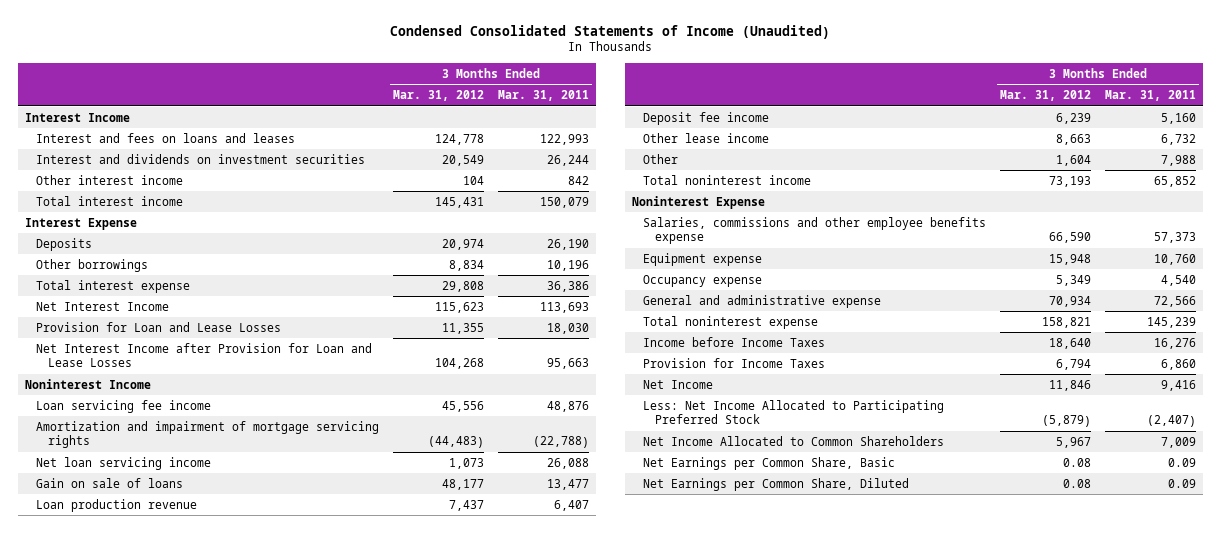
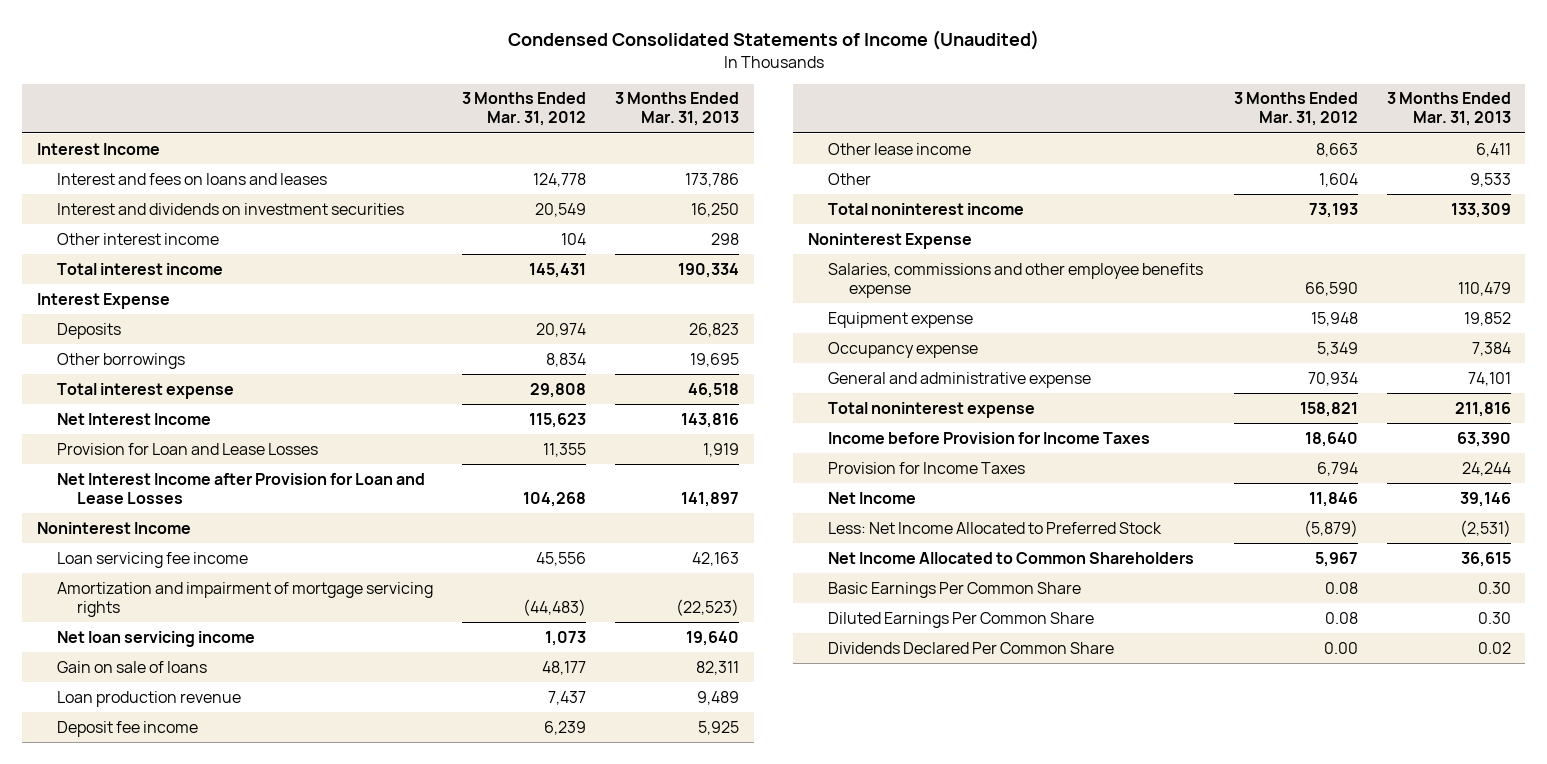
[497,89,589,101] Mar. 31, 2011 -> none
none -> [615,92,740,127] 3 Months Ended Mar. 31, 2013
[643,336,826,347] Income before Income Taxes -> [828,431,1151,444] Income before Provision for Income Taxes
[643,399,945,425] Less: Net Income Allocated to Participating Preferred Stock -> [828,521,1163,534] Less: Net Income Allocated to Preferred Stock
[643,456,896,470] Net Earnings per Common Share, Basic -> [828,581,1082,598] Basic Earnings Per Common Share
[643,477,910,491] Net Earnings per Common Share, Diluted -> [828,611,1095,628] Diluted Earnings Per Common Share
none -> [828,641,1115,654] Dividends Declared Per Common Share

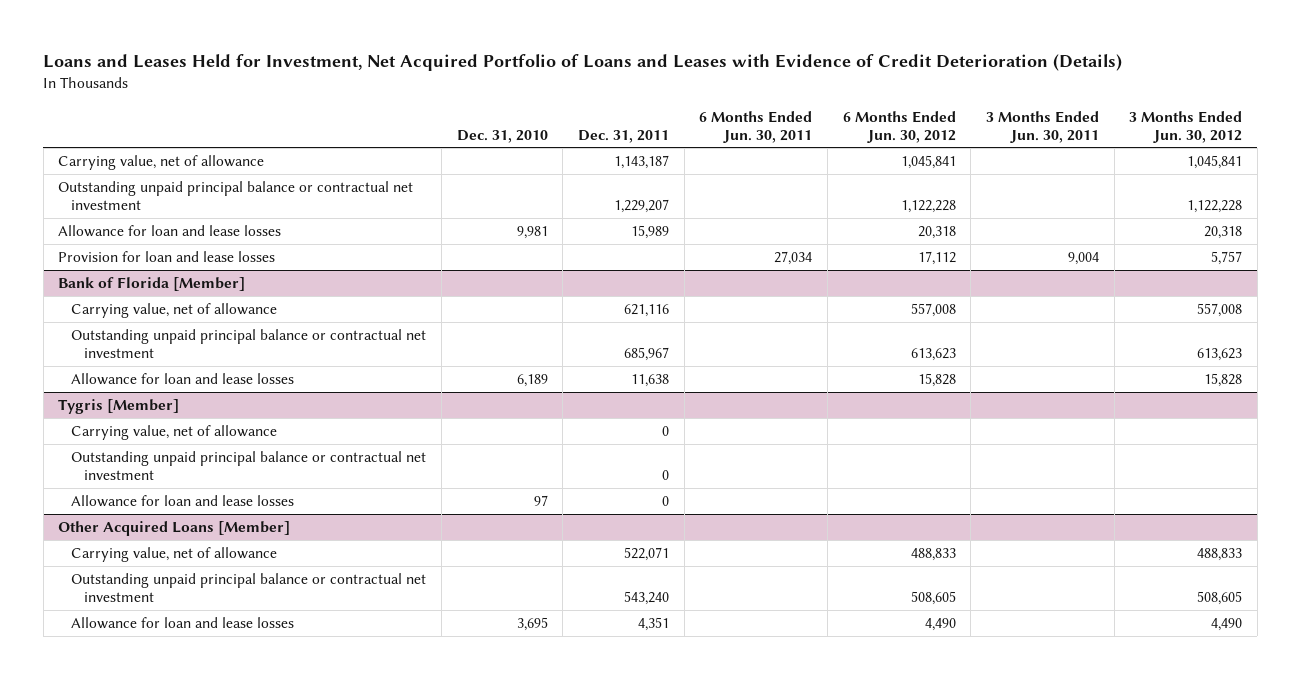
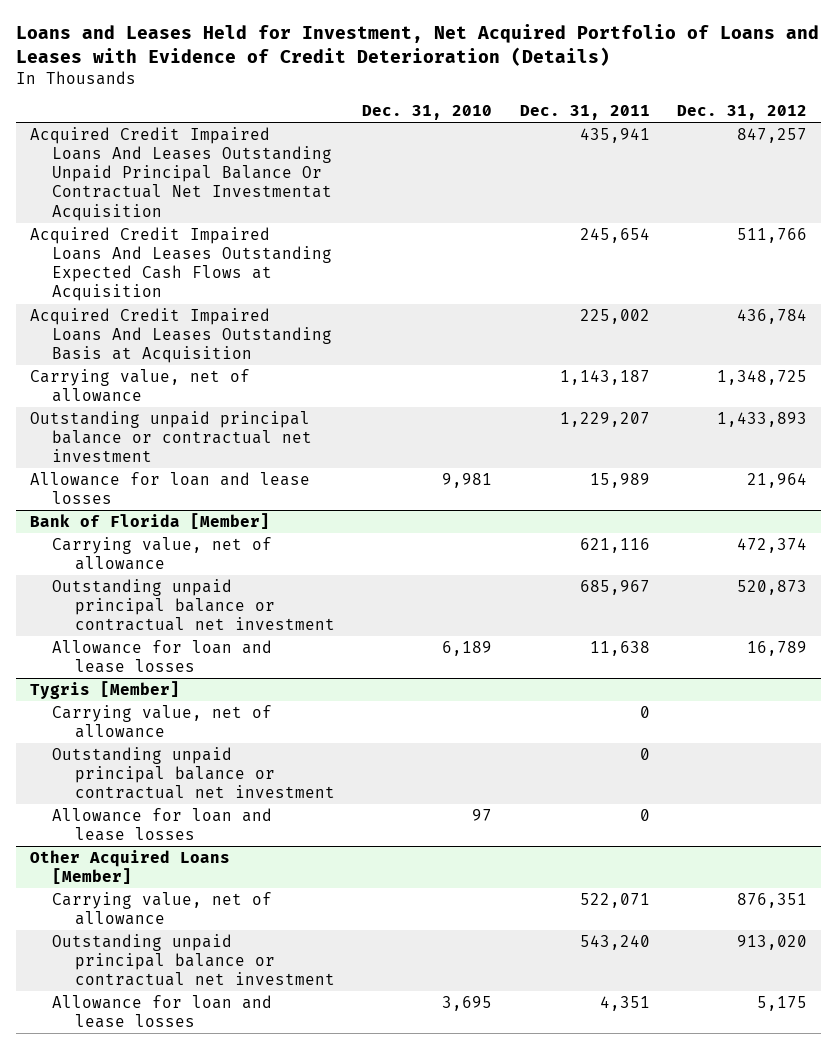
[699,110,813,143] 6 Months Ended Jun. 30, 2011 -> none
[842,110,956,143] 6 Months Ended Jun. 30, 2012 -> none
[985,110,1099,143] 3 Months Ended Jun. 30, 2011 -> none
[1129,110,1243,143] 3 Months Ended Jun. 30, 2012 -> none
none -> [677,104,808,120] Dec. 31, 2012
none -> [29,126,333,221] Acquired Credit Impaired Loans And Leases Outstanding Unpaid Principal Balance Or Contractual Net Investmentat Acquisition
none -> [29,226,333,302] Acquired Credit Impaired Loans And Leases Outstanding Expected Cash Flows at Acquisition
none -> [29,307,333,364] Acquired Credit Impaired Loans And Leases Outstanding Basis at Acquisition
[58,250,276,262] Provision for loan and lease losses -> none

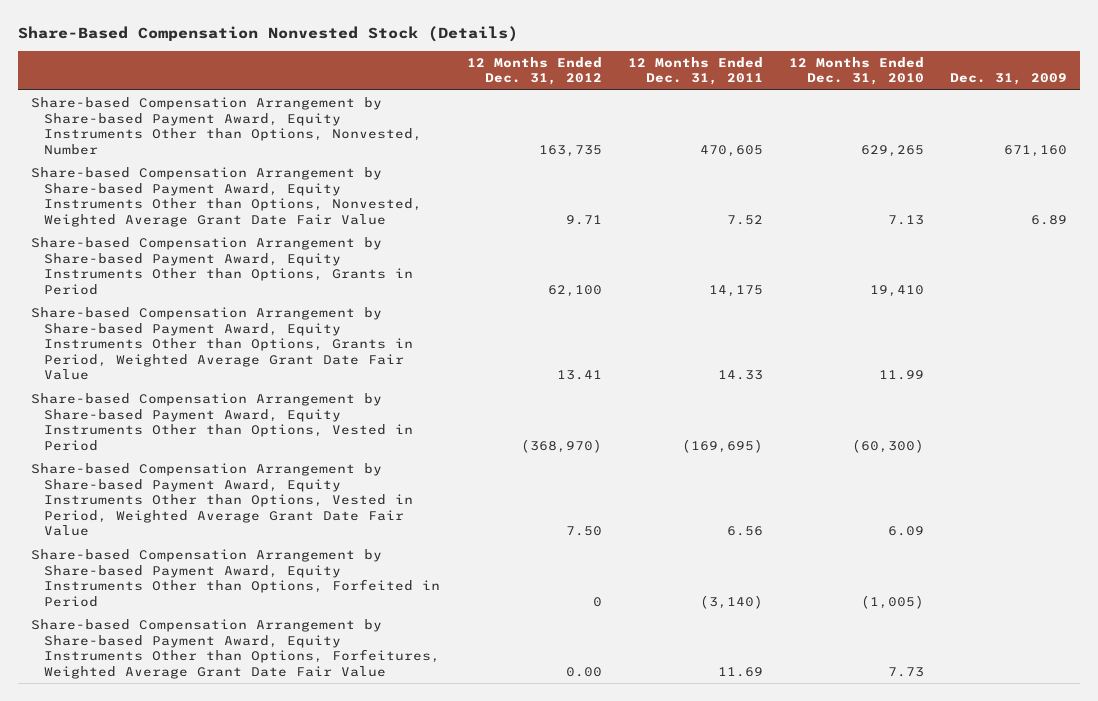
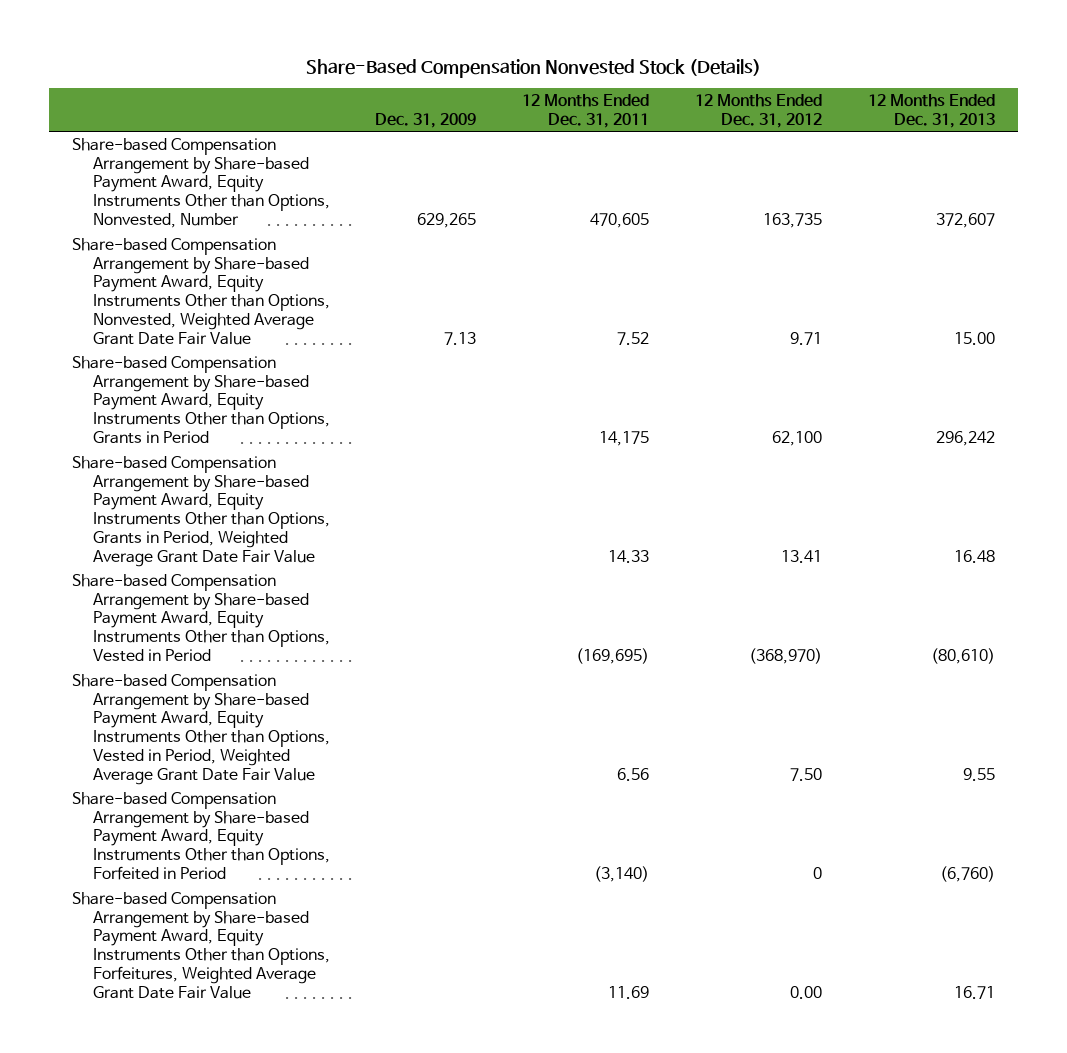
[788,56,924,86] 12 Months Ended Dec. 31, 2010 -> none
none -> [867,93,995,128] 12 Months Ended Dec. 31, 2013
[1003,144,1067,157] 671,160 -> [417,213,477,229] 629,265
[1030,214,1067,225] 6.89 -> [444,331,477,345] 7.13

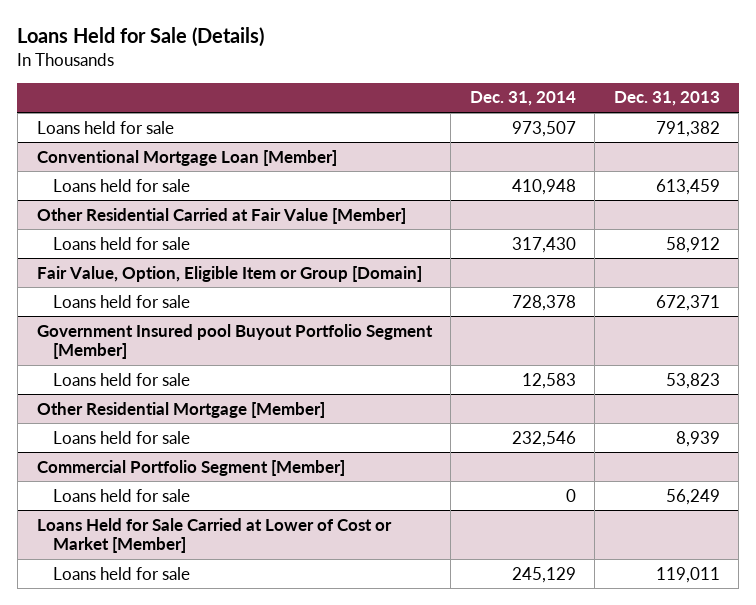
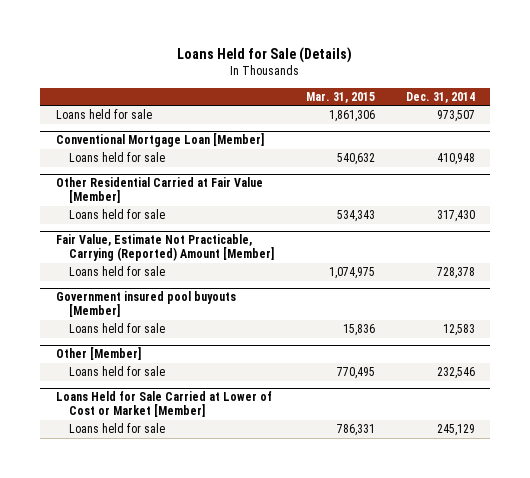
[613,91,720,107] Dec. 31, 2013 -> none
none -> [305,91,375,103] Mar. 31, 2015
[36,265,422,282] Fair Value, Option, Eligible Item or Group [Domain] -> none
none -> [55,234,275,262] Fair Value, Estimate Not Practicable, Carrying (Reported) Amount [Member]
[36,323,433,360] Government Insured pool Buyout Portfolio Segment [Member] -> [55,291,236,318] Government insured pool buyouts [Member]
[36,401,325,418] Other Residential Mortgage [Member] -> [55,347,141,361] Other [Member]
[36,459,345,476] Commercial Portfolio Segment [Member] -> none
[52,488,190,502] Loans held for sale -> none

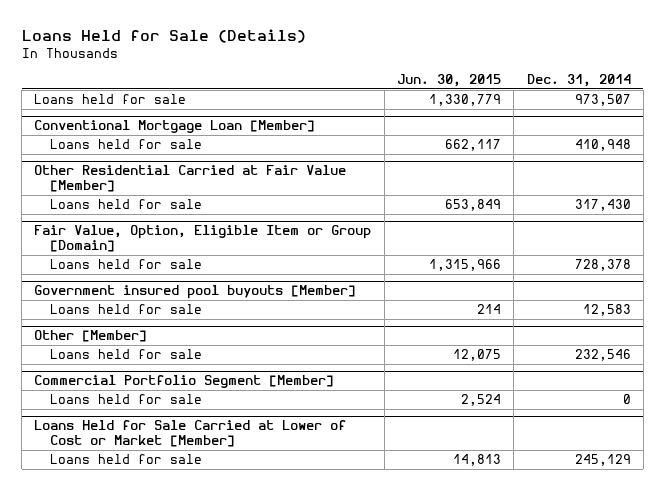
[305,91,375,103] Mar. 31, 2015 -> none
none -> [397,74,502,88] Jun. 30, 2015
[55,234,275,262] Fair Value, Estimate Not Practicable, Carrying (Reported) Amount [Member] -> none
none -> [34,225,372,252] Fair Value, Option, Eligible Item or Group [Domain]
none -> [34,375,335,389] Commercial Portfolio Segment [Member]
none -> [50,394,203,405] Loans held for sale

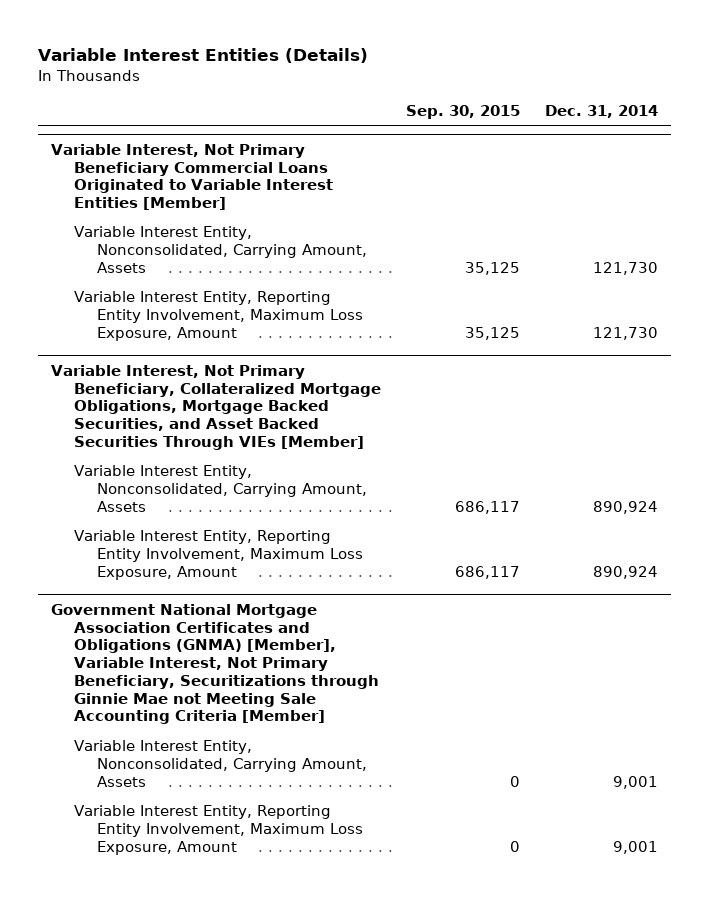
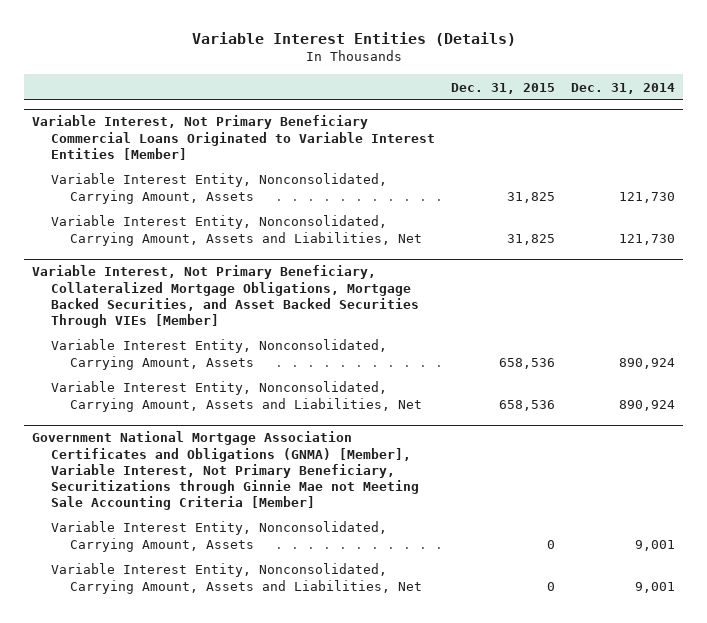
[405,104,520,119] Sep. 30, 2015 -> none
none -> [451,82,556,94] Dec. 31, 2015
[73,291,363,341] Variable Interest Entity, Reporting Entity Involvement, Maximum Loss Exposure, Amount -> [50,215,423,246] Variable Interest Entity, Nonconsolidated, Carrying Amount, Assets and Liabilities, Net
[73,530,363,580] Variable Interest Entity, Reporting Entity Involvement, Maximum Loss Exposure, Amount -> [50,381,423,412] Variable Interest Entity, Nonconsolidated, Carrying Amount, Assets and Liabilities, Net
[73,805,363,855] Variable Interest Entity, Reporting Entity Involvement, Maximum Loss Exposure, Amount -> [50,563,423,594] Variable Interest Entity, Nonconsolidated, Carrying Amount, Assets and Liabilities, Net

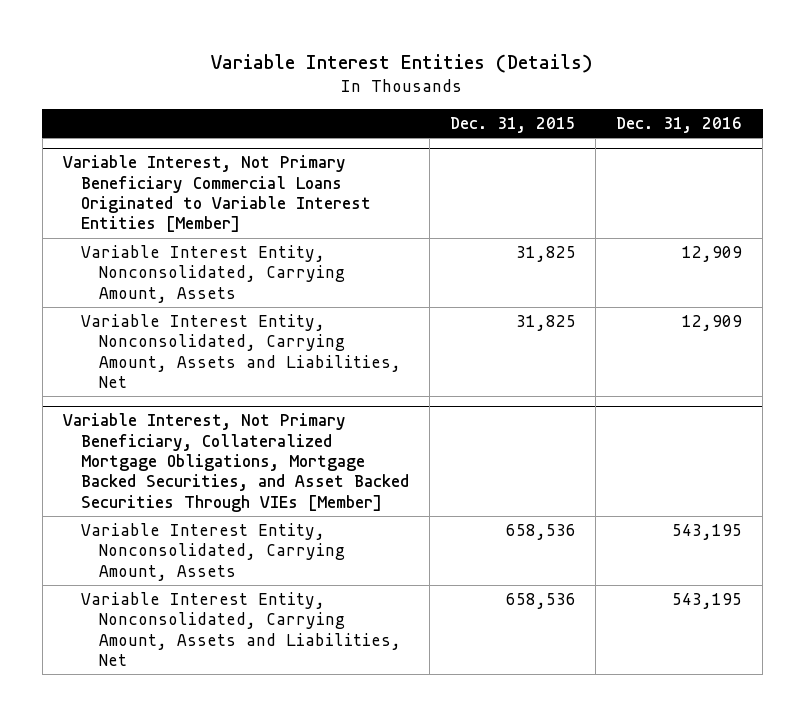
[571,82,676,94] Dec. 31, 2014 -> none
none -> [616,116,743,133] Dec. 31, 2016
[31,431,419,511] Government National Mortgage Association Certificates and Obligations (GNMA) [Member], Variable Interest, Not Primary Beneficiary, Securitizations through Ginnie Mae not Meeting Sale Accounting Criteria [Member] -> none
[50,521,387,552] Variable Interest Entity, Nonconsolidated, Carrying Amount, Assets -> none
[50,563,423,594] Variable Interest Entity, Nonconsolidated, Carrying Amount, Assets and Liabilities, Net -> none

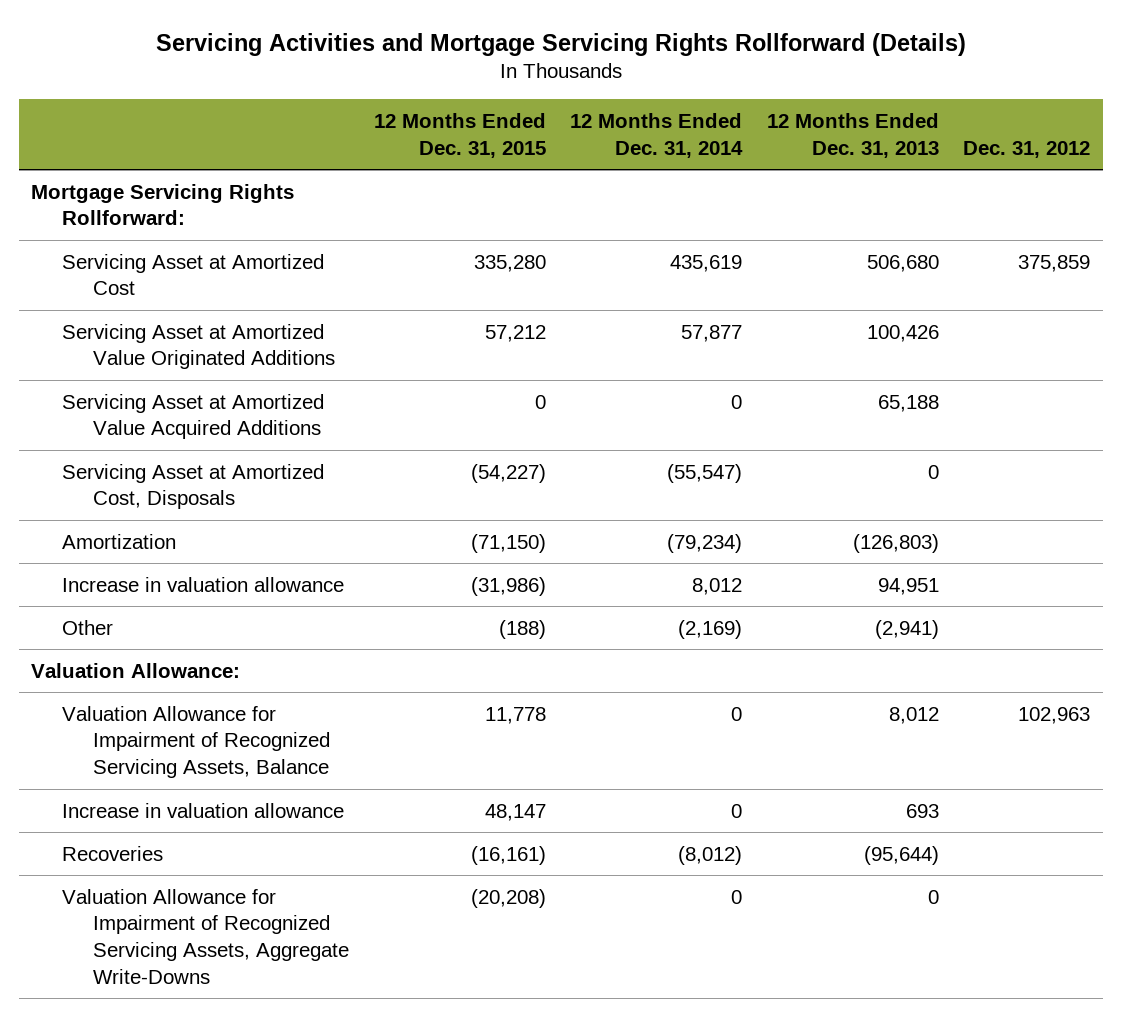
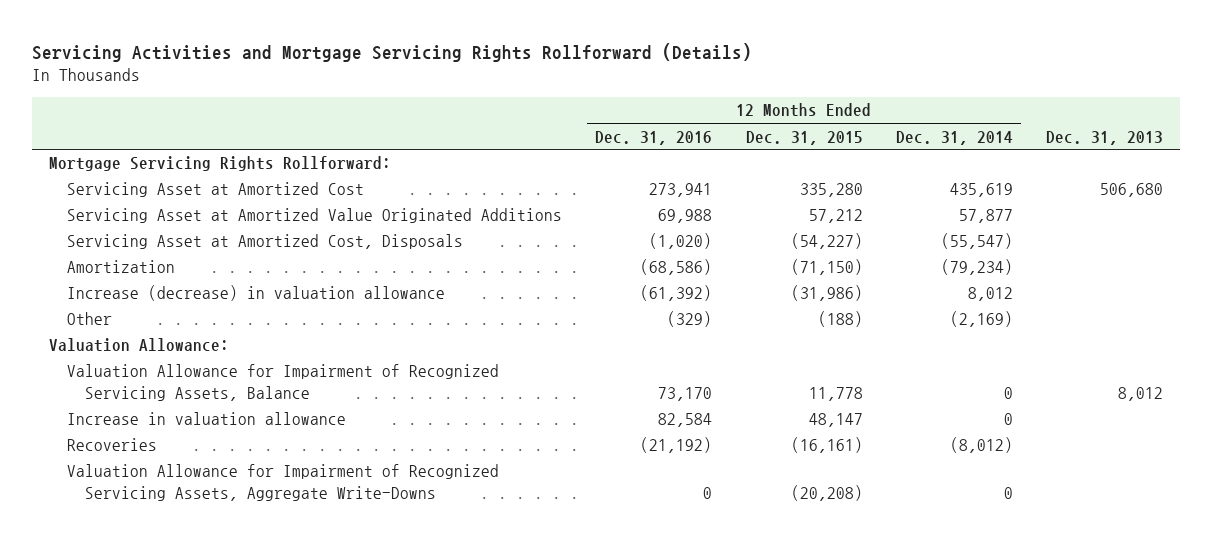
[766,112,939,158] 12 Months Ended Dec. 31, 2013 -> none
[963,140,1091,158] Dec. 31, 2012 -> none
none -> [595,130,713,145] Dec. 31, 2016
none -> [1046,130,1164,145] Dec. 31, 2013
[61,393,324,440] Servicing Asset at Amortized Value Acquired Additions -> none
[61,576,344,592] Increase in valuation allowance -> [67,285,446,302] Increase (decrease) in valuation allowance

